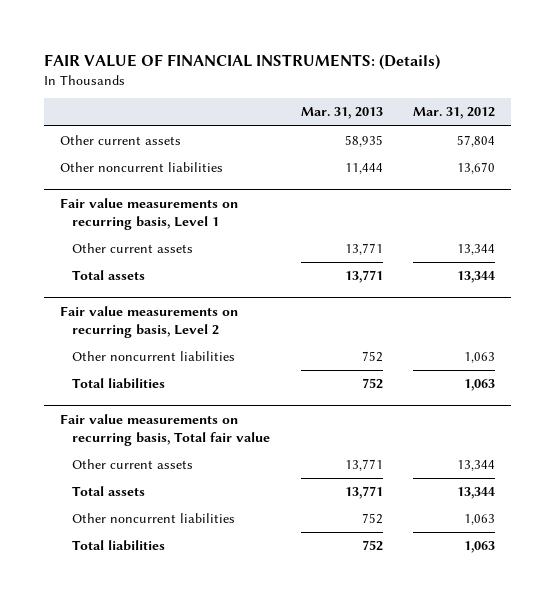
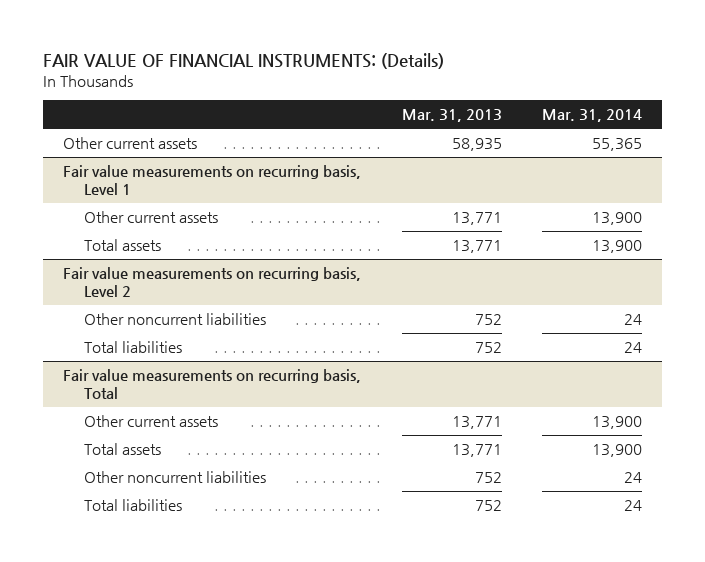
[413,107,496,120] Mar. 31, 2012 -> none
none -> [541,109,642,123] Mar. 31, 2014
[59,162,223,173] Other noncurrent liabilities -> none
[59,413,271,446] Fair value measurements on recurring basis, Total fair value -> [63,368,362,400] Fair value measurements on recurring basis, Total

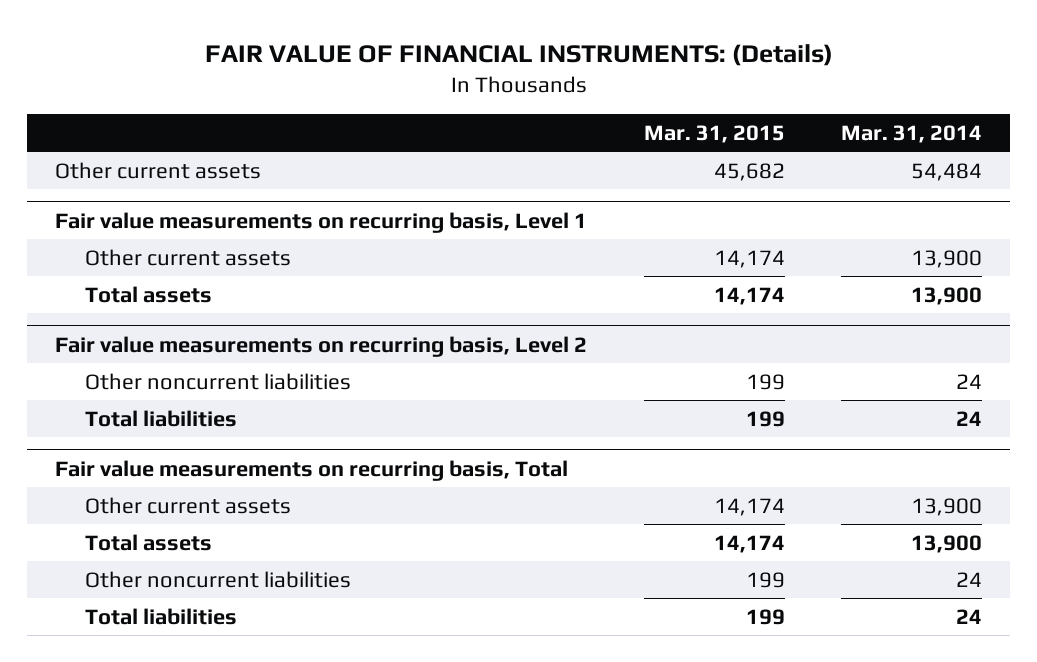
[401,109,502,123] Mar. 31, 2013 -> none
none -> [643,124,785,143] Mar. 31, 2015
[591,137,642,151] 55,365 -> [910,162,982,181] 54,484

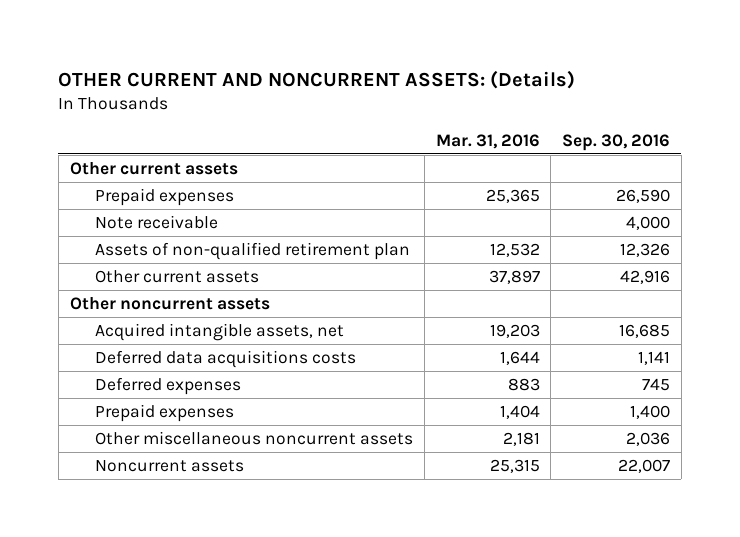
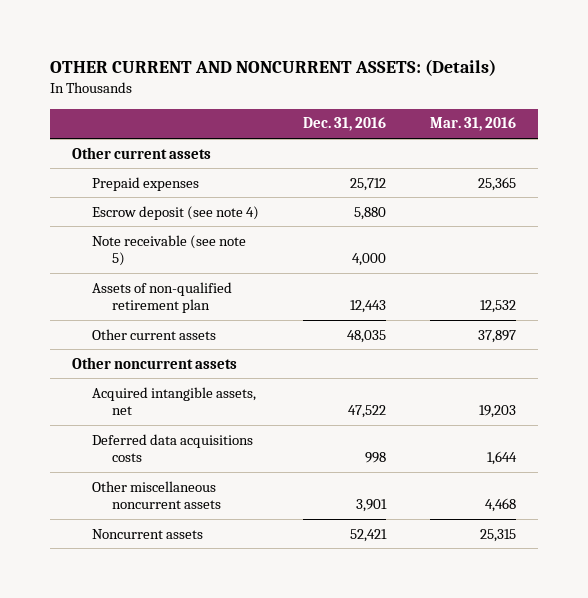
[562,133,671,151] Sep. 30, 2016 -> none
none -> [303,117,387,132] Dec. 31, 2016
none -> [91,205,259,220] Escrow deposit (see note 4)
[95,214,219,229] Note receivable -> [91,234,246,267] Note receivable (see note 5)
[95,376,242,395] Deferred expenses -> none
[95,403,235,422] Prepaid expenses -> none
[502,431,540,446] 2,181 -> [485,498,517,513] 4,468

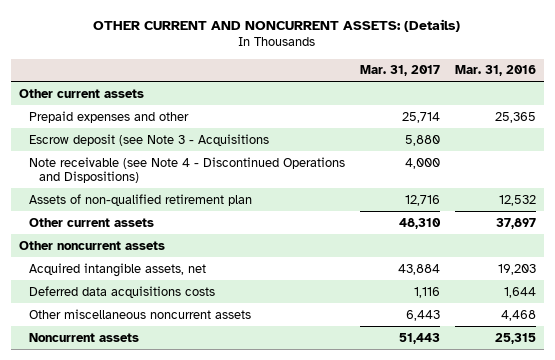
[303,117,387,132] Dec. 31, 2016 -> none
none -> [360,65,441,77] Mar. 31, 2017
[91,176,199,191] Prepaid expenses -> [28,110,189,123] Prepaid expenses and other
[91,205,259,220] Escrow deposit (see note 4) -> [28,133,269,146] Escrow deposit (see Note 3 - Acquisitions
[91,234,246,267] Note receivable (see note 5) -> [28,156,345,183] Note receivable (see Note 4 - Discontinued Operations and Dispositions)

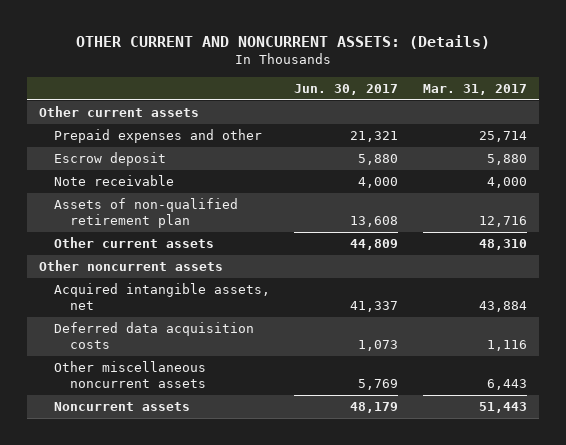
[455,65,537,77] Mar. 31, 2016 -> none
none -> [294,84,399,96] Jun. 30, 2017
[28,133,269,146] Escrow deposit (see Note 3 - Acquisitions -> [54,152,167,167] Escrow deposit
[28,156,345,183] Note receivable (see Note 4 - Discontinued Operations and Dispositions) -> [54,175,175,187] Note receivable
[28,285,215,298] Deferred data acquisitions costs -> [54,322,255,349] Deferred data acquisition costs

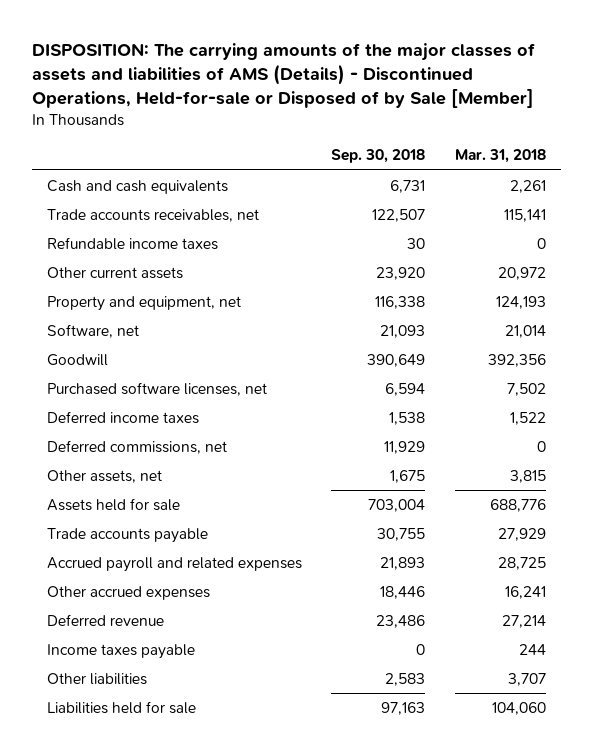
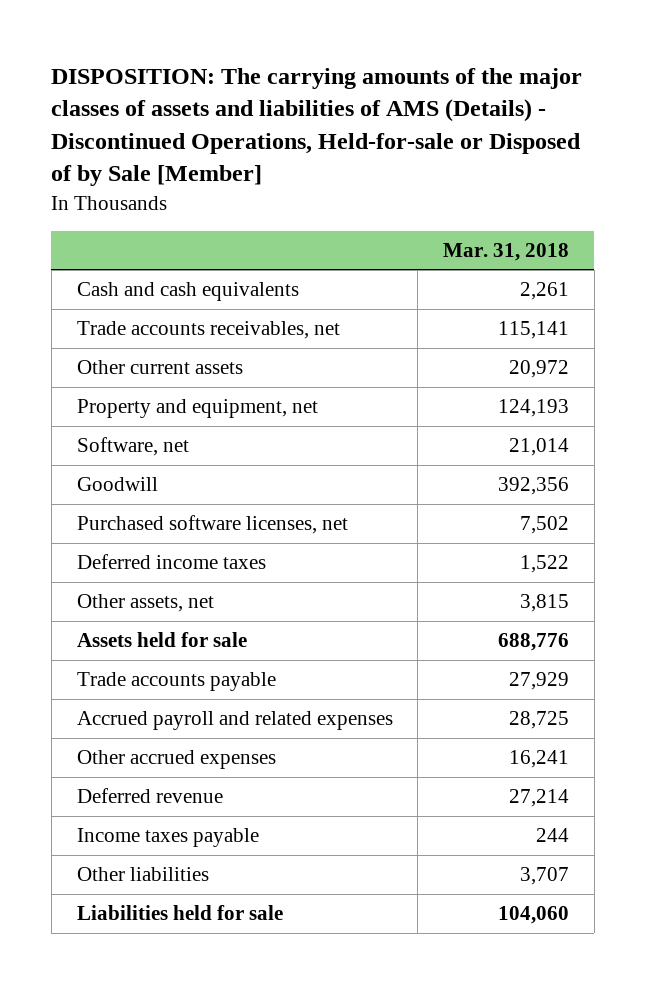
[331,149,426,164] Sep. 30, 2018 -> none
[46,236,218,250] Refundable income taxes -> none
[46,439,227,454] Deferred commissions, net -> none

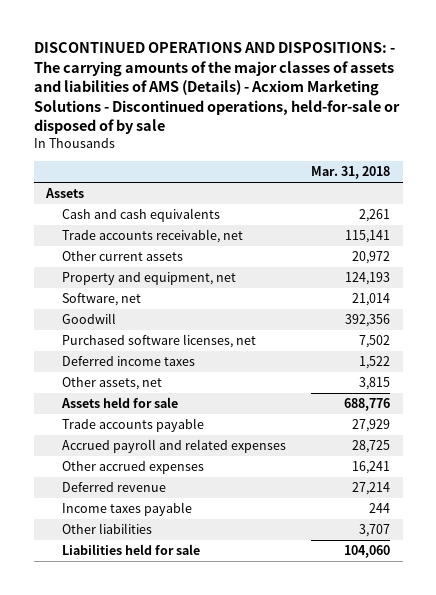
[51,67,583,187] DISPOSITION: The carrying amounts of the major classes of assets and liabilities of AMS (Details) - Discontinued Operations, Held-for-sale or Disposed of by Sale [Member] -> [33,42,400,135] DISCONTINUED OPERATIONS AND DISPOSITIONS: - The carrying amounts of the major classes of assets and liabilities of AMS (Details) - Acxiom Marketing Solutions - Discontinued operations, held-for-sale or disposed of by sale
none -> [45,188,85,199] Assets
[76,321,340,340] Trade accounts receivables, net -> [61,229,243,244] Trade accounts receivable, net

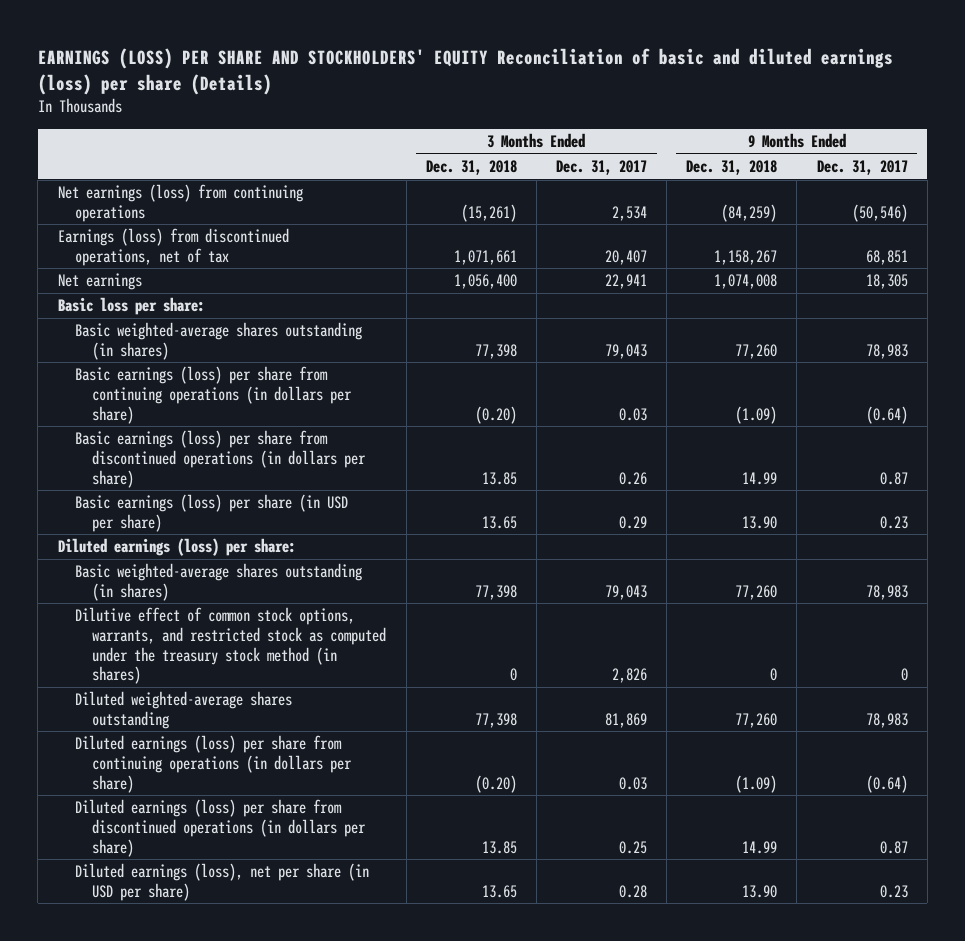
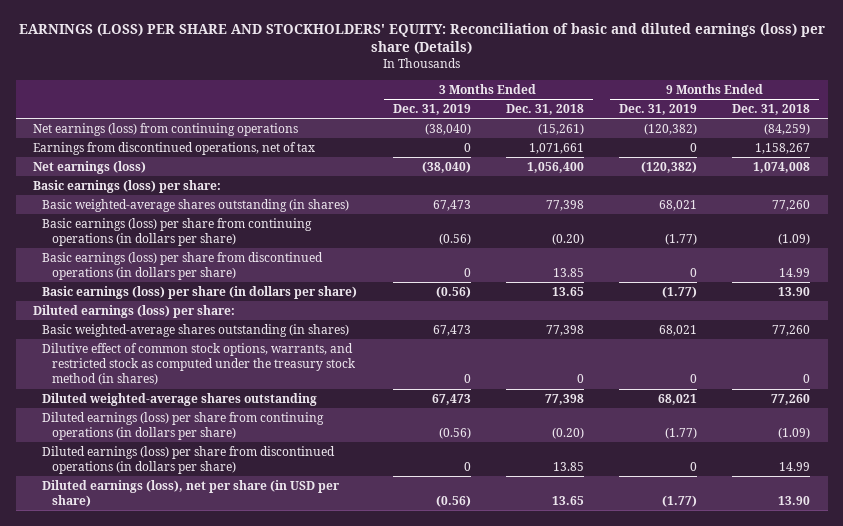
[37,47,893,95] EARNINGS (LOSS) PER SHARE AND STOCKHOLDERS' EQUITY Reconciliation of basic and diluted earnings (loss) per share (Details) -> [18,22,825,55] EARNINGS (LOSS) PER SHARE AND STOCKHOLDERS' EQUITY: Reconciliation of basic and diluted earnings (loss) per share (Details)
[556,160,648,176] Dec. 31, 2017 -> none
[816,160,908,176] Dec. 31, 2017 -> none
none -> [392,103,471,115] Dec. 31, 2019
none -> [618,103,697,115] Dec. 31, 2019
[57,228,289,266] Earnings (loss) from discontinued operations, net of tax -> [33,141,316,155] Earnings from discontinued operations, net of tax
[57,273,142,291] Net earnings -> [33,160,147,174] Net earnings (loss)
[57,297,205,316] Basic loss per share: -> [33,179,222,193] Basic earnings (loss) per share:
[75,494,349,532] Basic earnings (loss) per share (in USD per share) -> [42,285,358,299] Basic earnings (loss) per share (in dollars per share)

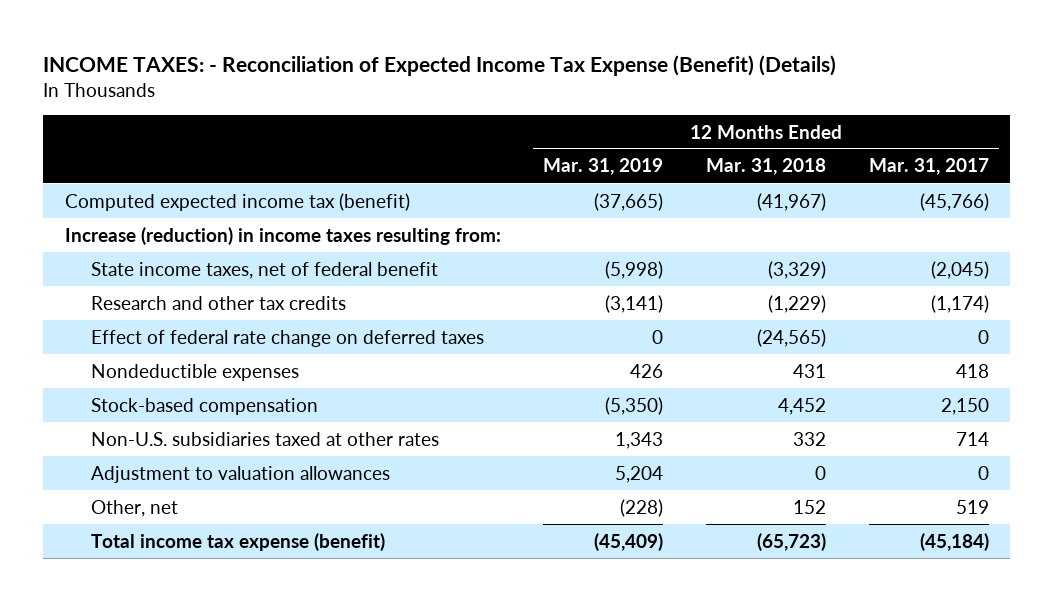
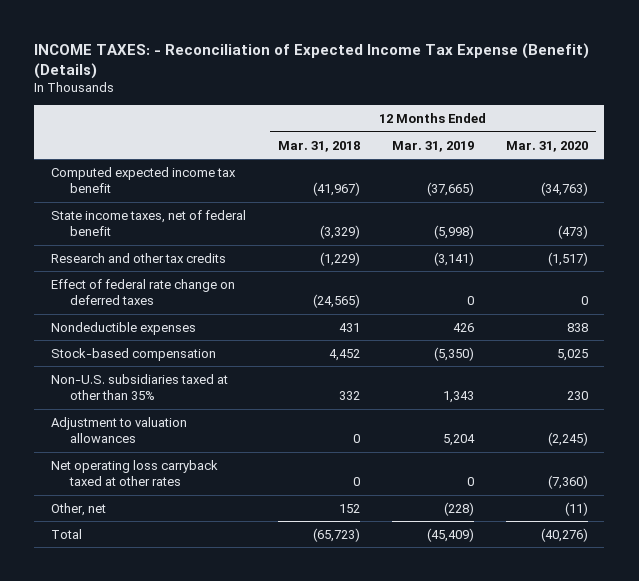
[868,158,989,176] Mar. 31, 2017 -> none
none -> [506,140,589,152] Mar. 31, 2020
[64,226,501,245] Increase (reduction) in income taxes resulting from: -> none
[64,192,410,211] Computed expected income tax (benefit) -> [50,166,236,194] Computed expected income tax benefit
[91,431,440,446] Non-U.S. subsidiaries taxed at other rates -> [50,373,228,401] Non-U.S. subsidiaries taxed at other than 35%
none -> [50,459,218,487] Net operating loss carryback taxed at other rates
[91,532,386,551] Total income tax expense (benefit) -> [50,528,82,539] Total

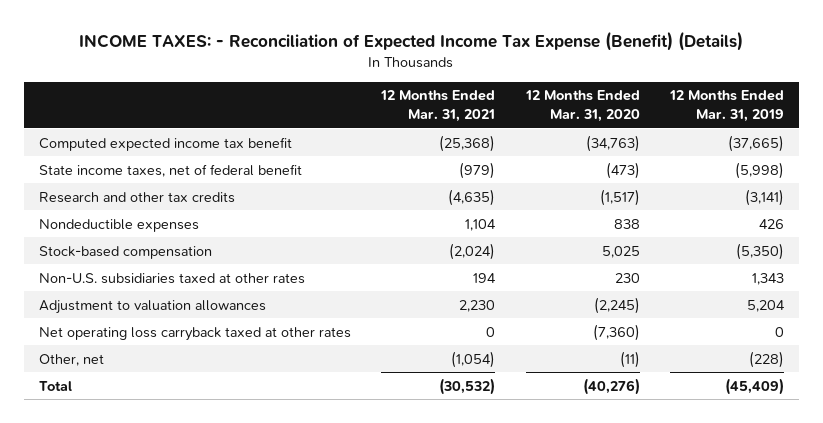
[277,140,360,152] Mar. 31, 2018 -> none
none -> [380,90,496,123] 12 Months Ended Mar. 31, 2021
[50,278,235,306] Effect of federal rate change on deferred taxes -> none
[50,373,228,401] Non-U.S. subsidiaries taxed at other than 35% -> [39,272,306,284] Non-U.S. subsidiaries taxed at other rates

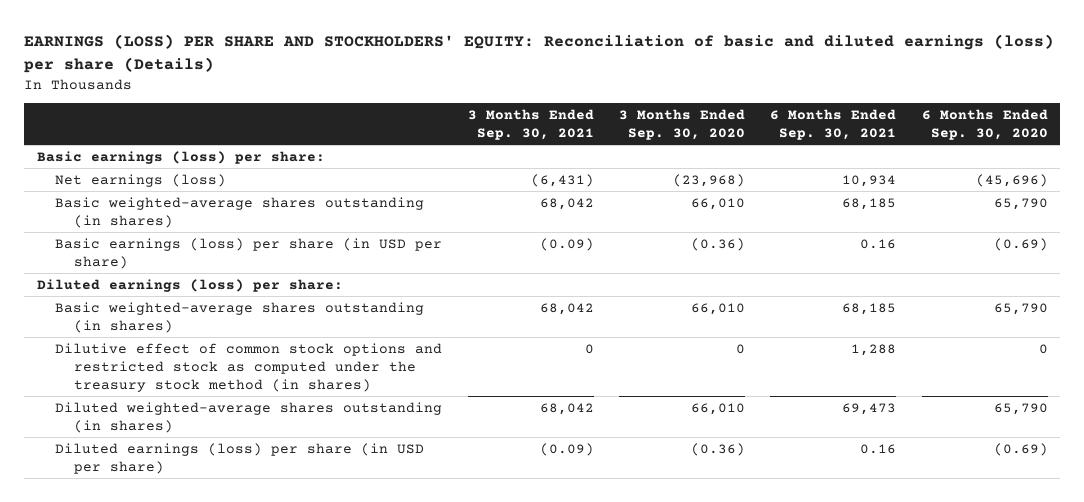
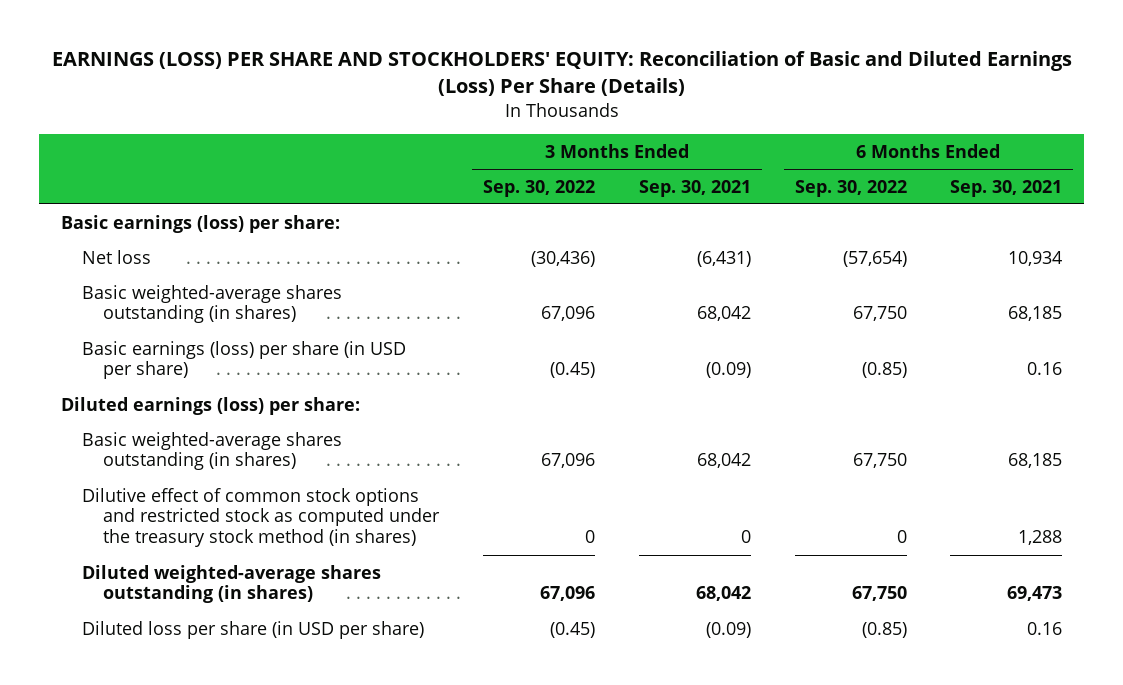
[23,34,1054,73] EARNINGS (LOSS) PER SHARE AND STOCKHOLDERS' EQUITY: Reconciliation of basic and diluted earnings (loss) per share (Details) -> [51,51,1072,97] EARNINGS (LOSS) PER SHARE AND STOCKHOLDERS' EQUITY: Reconciliation of Basic and Diluted Earnings (Loss) Per Share (Details)
[619,108,746,140] 3 Months Ended Sep. 30, 2020 -> none
[921,108,1048,140] 6 Months Ended Sep. 30, 2020 -> none
none -> [483,179,596,197] Sep. 30, 2022
none -> [794,179,907,197] Sep. 30, 2022
[55,173,227,187] Net earnings (loss) -> [82,249,152,264] Net loss
[55,442,425,474] Diluted earnings (loss) per share (in USD per share) -> [82,620,425,639] Diluted loss per share (in USD per share)

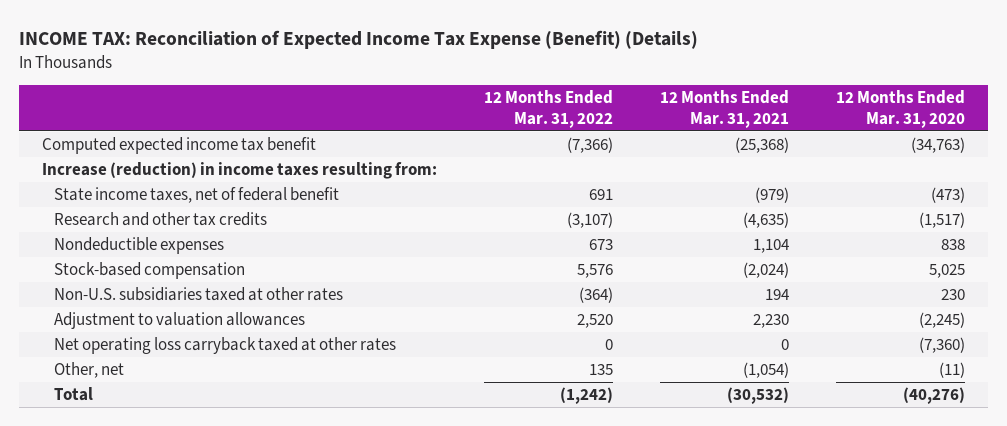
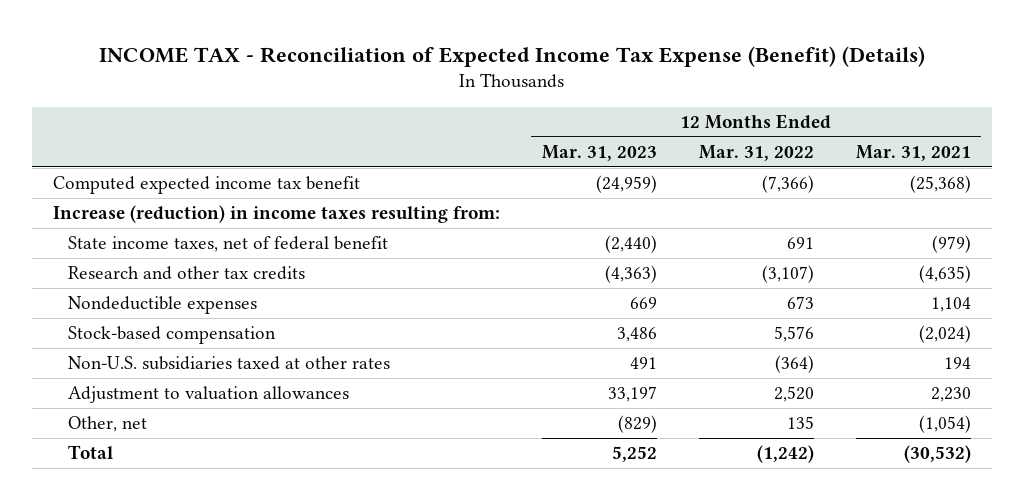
[18,30,698,50] INCOME TAX: Reconciliation of Expected Income Tax Expense (Benefit) (Details) -> [98,45,925,67] INCOME TAX - Reconciliation of Expected Income Tax Expense (Benefit) (Details)
[835,90,965,128] 12 Months Ended Mar. 31, 2020 -> none
none -> [541,144,657,161] Mar. 31, 2023
[54,337,397,355] Net operating loss carryback taxed at other rates -> none

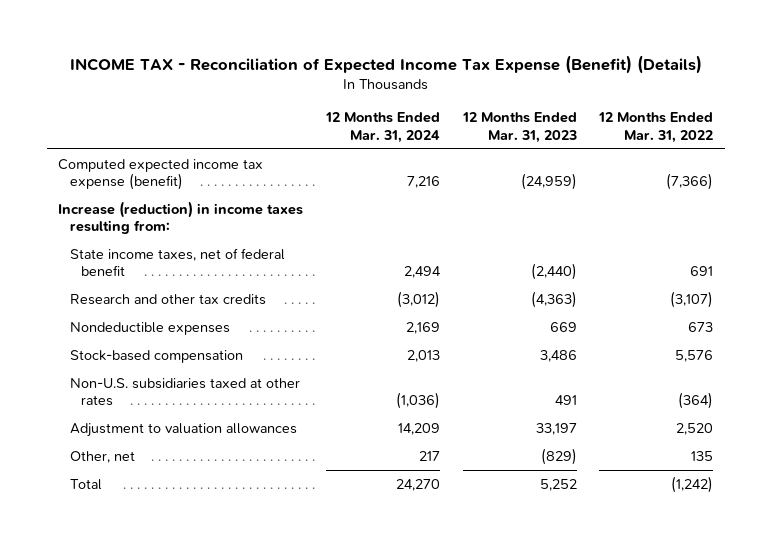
[855,144,971,161] Mar. 31, 2021 -> none
none -> [325,112,441,143] 12 Months Ended Mar. 31, 2024
[53,176,361,195] Computed expected income tax benefit -> [58,158,264,191] Computed expected income tax expense (benefit)

